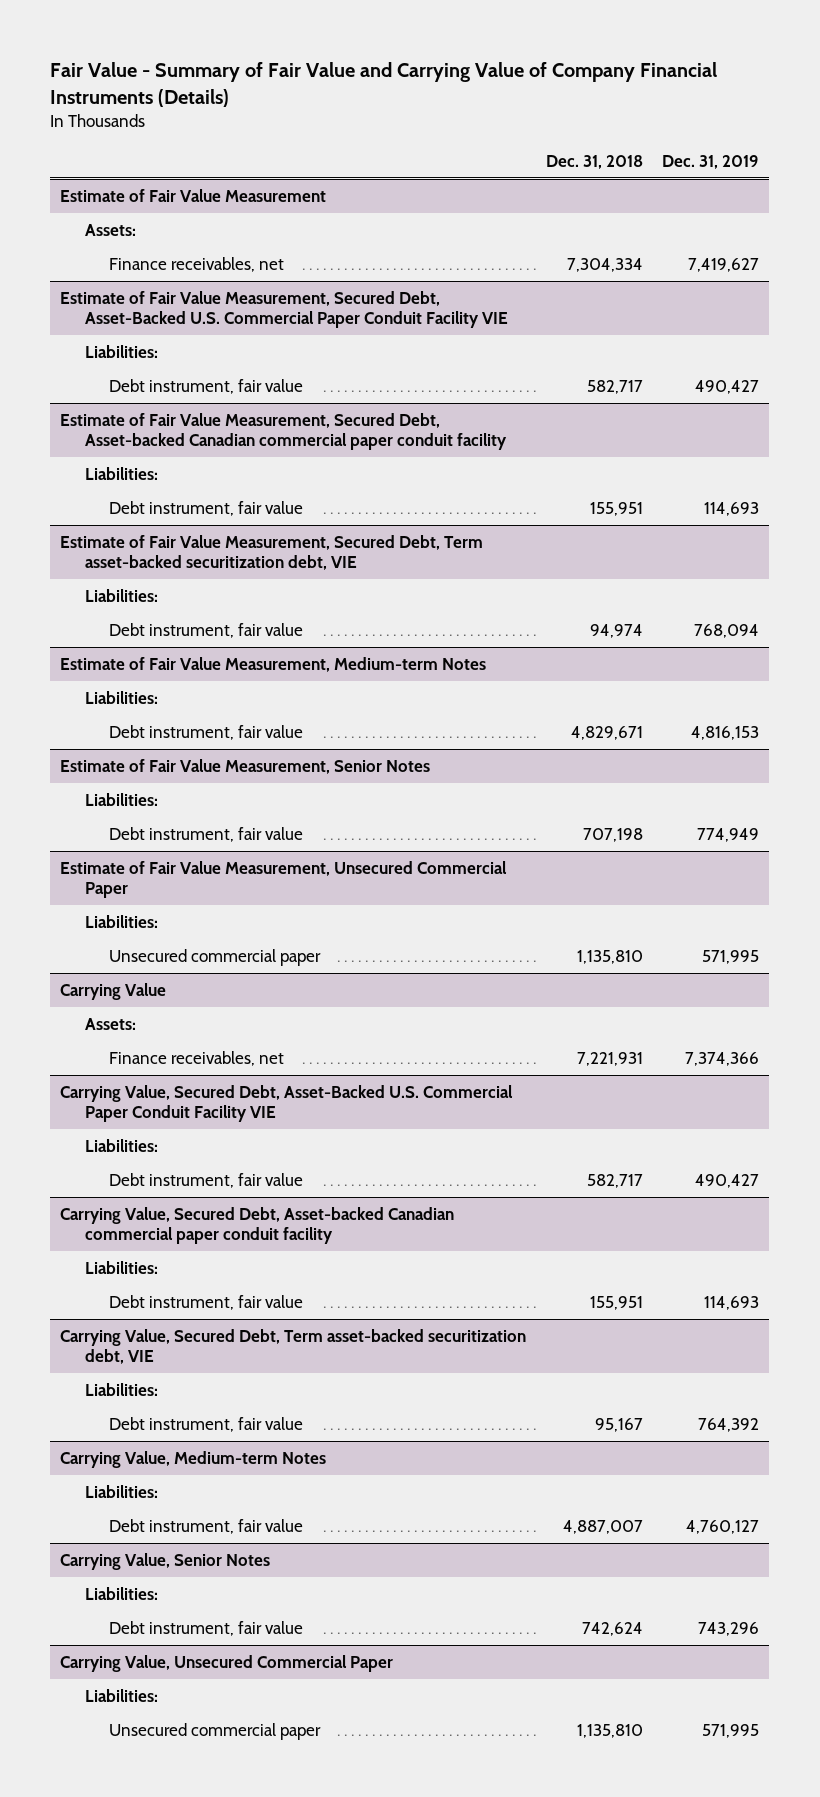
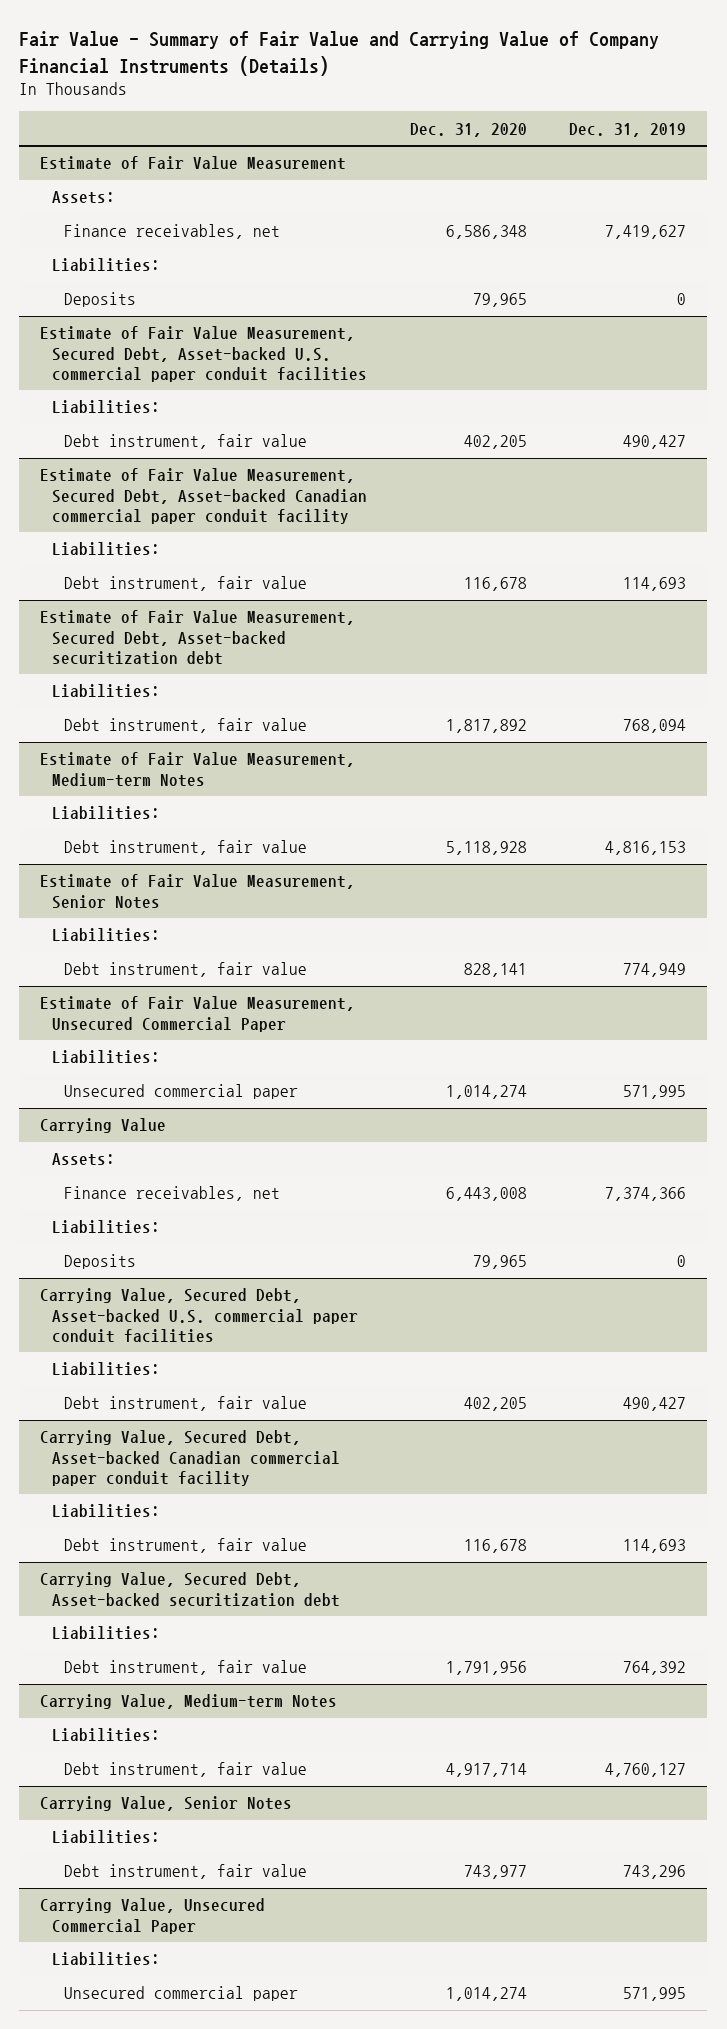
[545,154,643,169] Dec. 31, 2018 -> none
none -> [409,122,527,137] Dec. 31, 2020
[60,290,508,328] Estimate of Fair Value Measurement, Secured Debt, Asset-Backed U.S. Commercial Paper Conduit Facility VIE -> none
none -> [64,292,137,308] Deposits
none -> [40,326,368,382] Estimate of Fair Value Measurement, Secured Debt, Asset-backed U.S. commercial paper conduit facilities
none -> [52,400,161,415] Liabilities:
[60,534,484,570] Estimate of Fair Value Measurement, Secured Debt, Term asset-backed securitization debt, VIE -> [40,610,356,665] Estimate of Fair Value Measurement, Secured Debt, Asset-backed securitization debt
[60,1084,514,1122] Carrying Value, Secured Debt, Asset-Backed U.S. Commercial Paper Conduit Facility VIE -> none
none -> [64,1254,137,1270] Deposits
none -> [40,1288,359,1343] Carrying Value, Secured Debt, Asset-backed U.S. commercial paper conduit facilities
none -> [52,1362,161,1377] Liabilities:
[60,1328,527,1364] Carrying Value, Secured Debt, Term asset-backed securitization debt, VIE -> [40,1572,341,1607] Carrying Value, Secured Debt, Asset-backed securitization debt

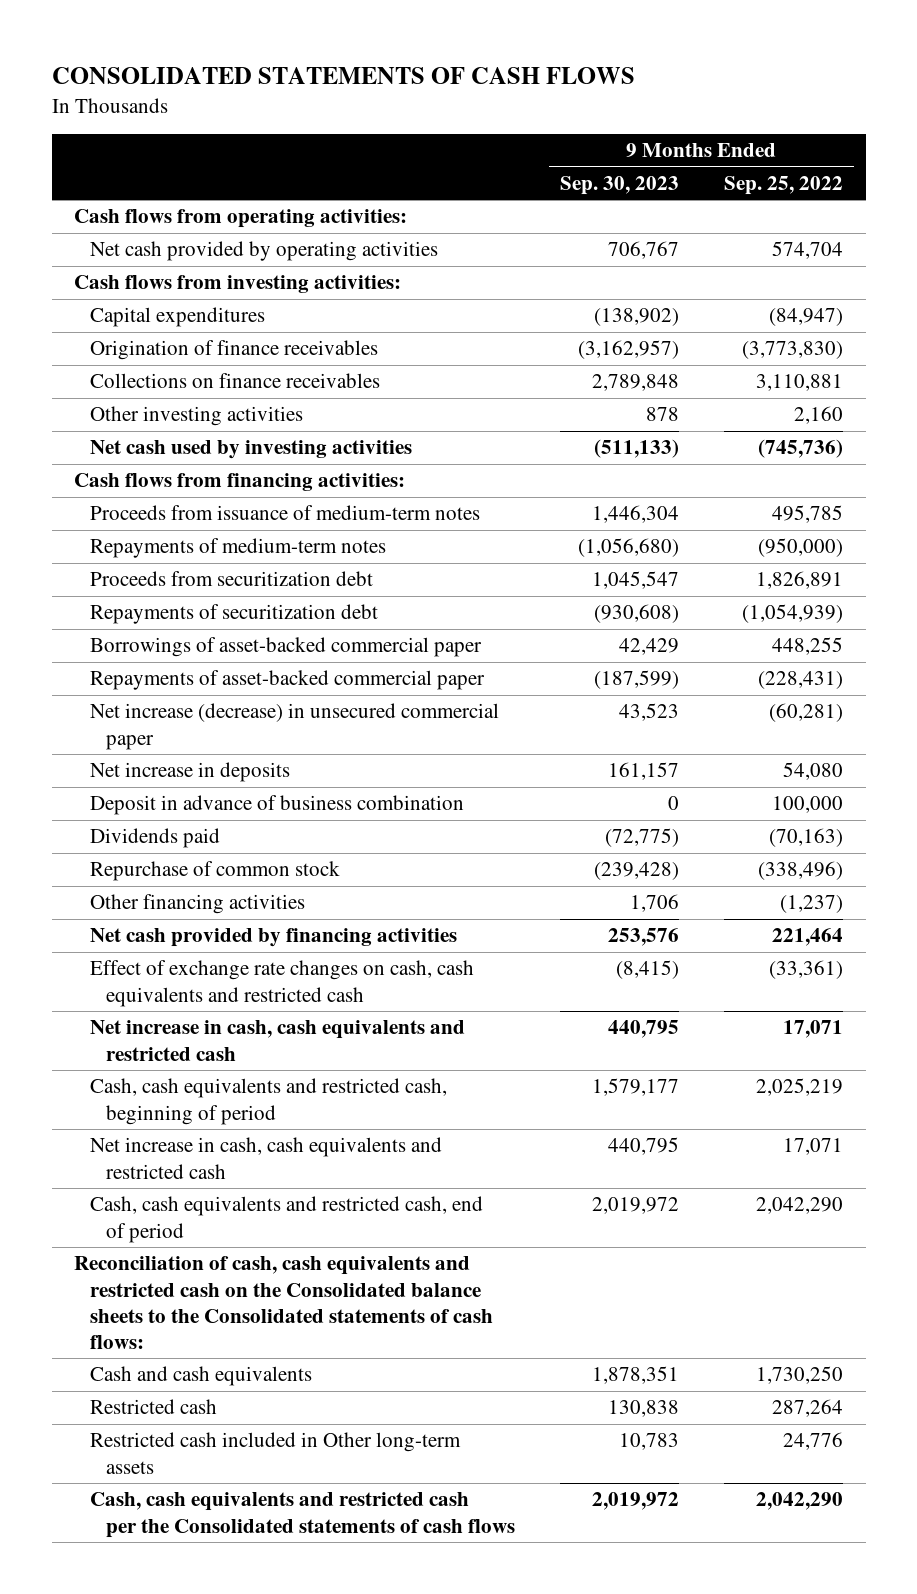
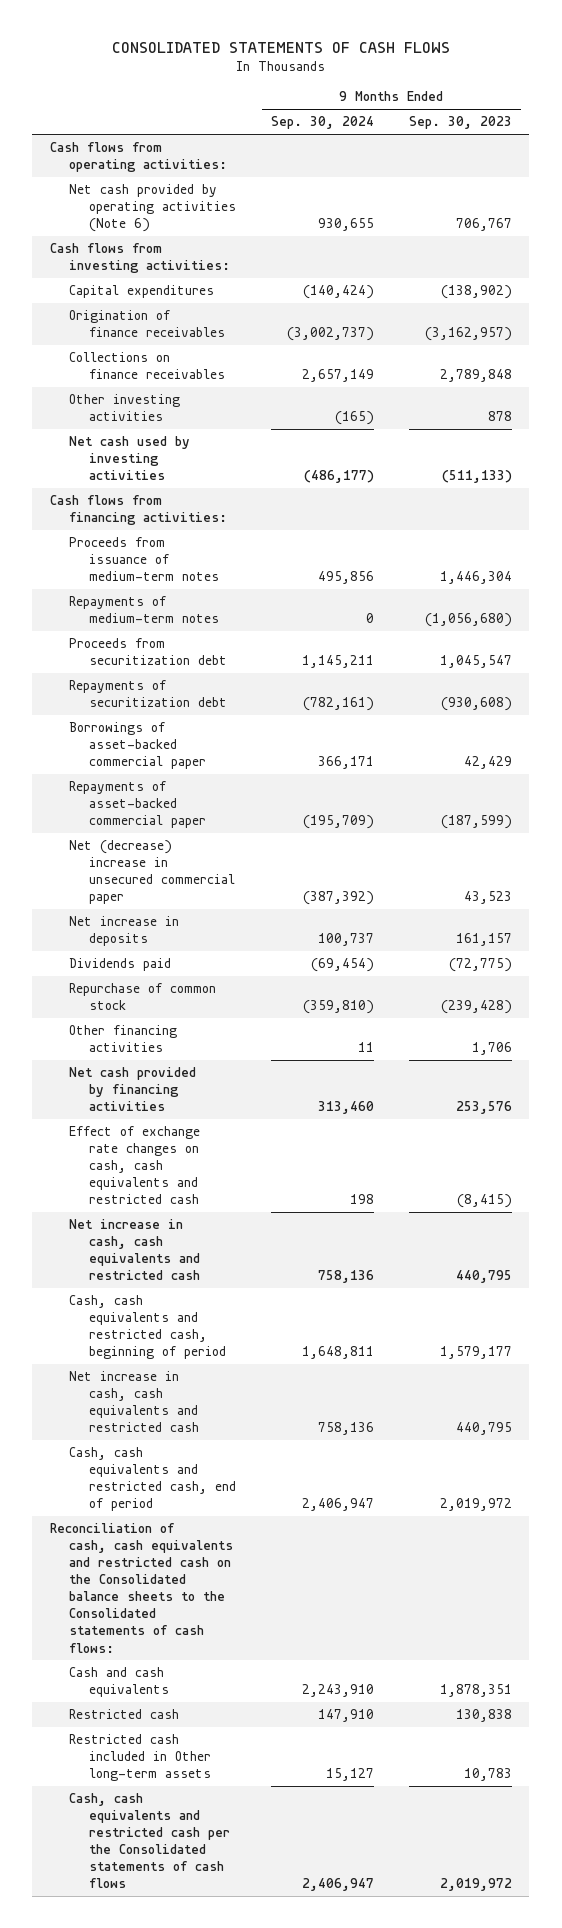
[723,175,843,195] Sep. 25, 2022 -> none
none -> [270,116,374,130] Sep. 30, 2024
[89,241,438,262] Net cash provided by operating activities -> [69,183,236,233] Net cash provided by operating activities (Note 6)
[89,703,499,750] Net increase (decrease) in unsecured commercial paper -> [69,839,235,905] Net (decrease) increase in unsecured commercial paper
[89,795,464,816] Deposit in advance of business combination -> none

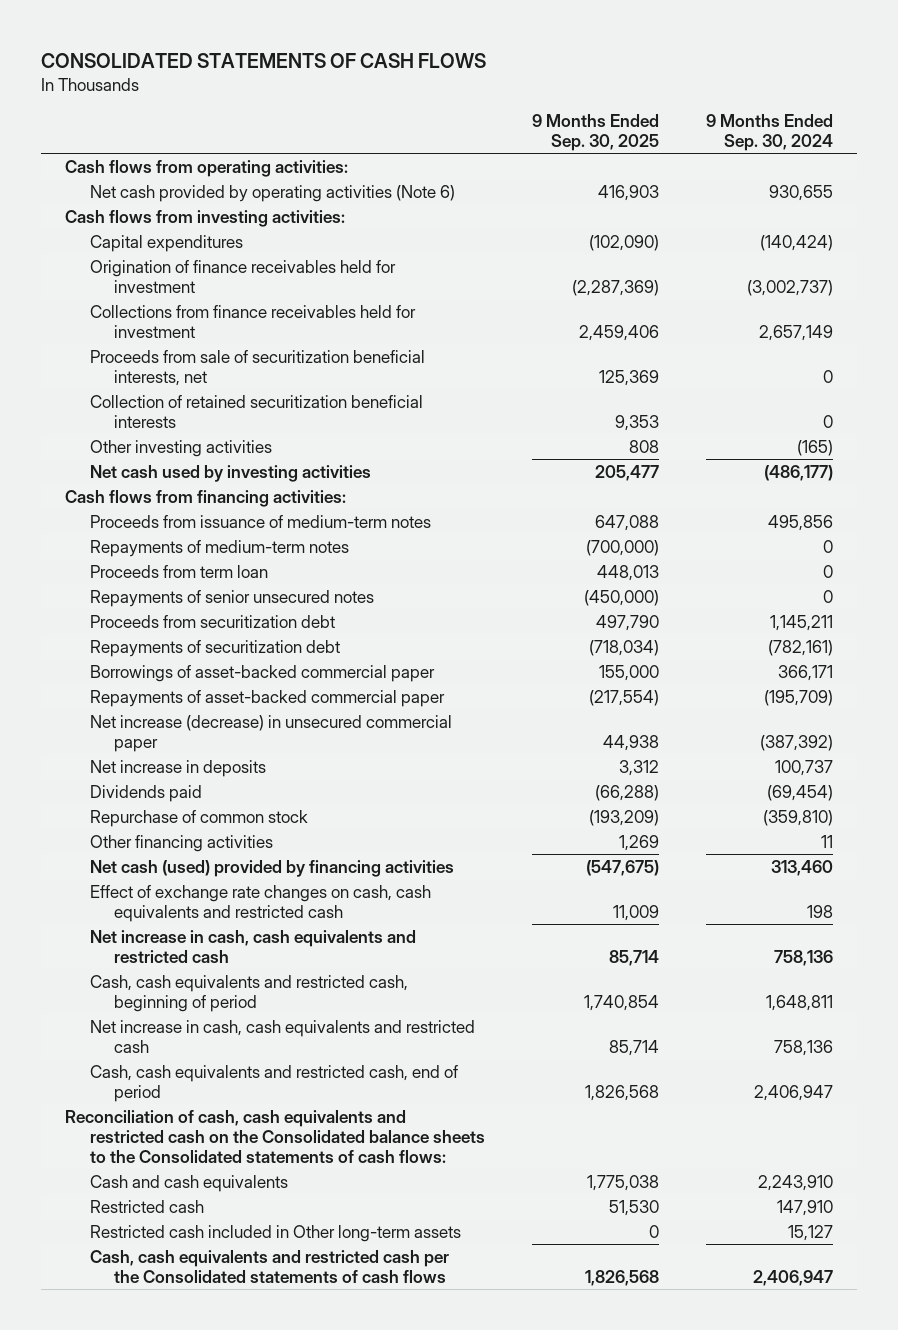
[408,116,512,130] Sep. 30, 2023 -> none
none -> [532,113,660,152] 9 Months Ended Sep. 30, 2025
[69,309,225,338] Origination of finance receivables -> [89,259,396,293] Origination of finance receivables held for investment
[69,351,225,380] Collections on finance receivables -> [89,304,416,338] Collections from finance receivables held for investment
none -> [89,349,425,386] Proceeds from sale of securitization beneficial interests, net
none -> [89,394,423,428] Collection of retained securitization beneficial interests
none -> [89,564,268,578] Proceeds from term loan
none -> [89,589,374,607] Repayments of senior unsecured notes
[69,839,235,905] Net (decrease) increase in unsecured commercial paper -> [89,714,452,752] Net increase (decrease) in unsecured commercial paper
[69,1066,197,1112] Net cash provided by financing activities -> [89,859,454,877] Net cash (used) provided by financing activities

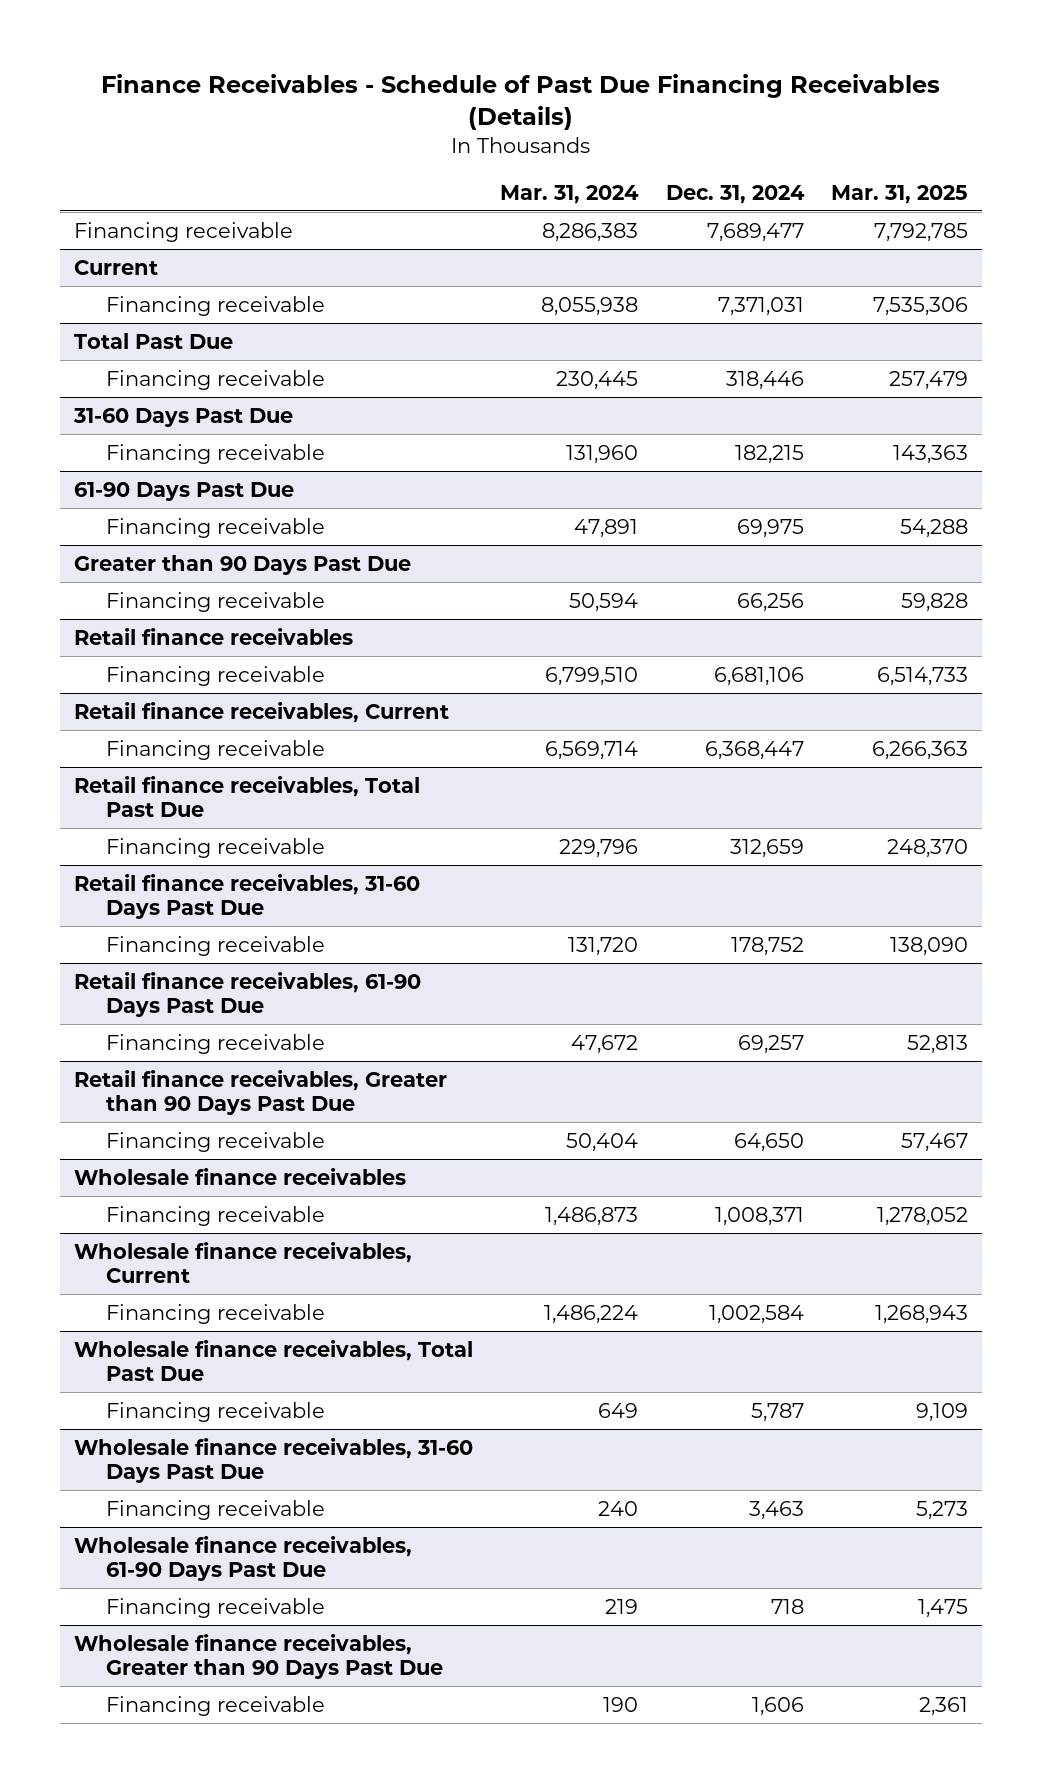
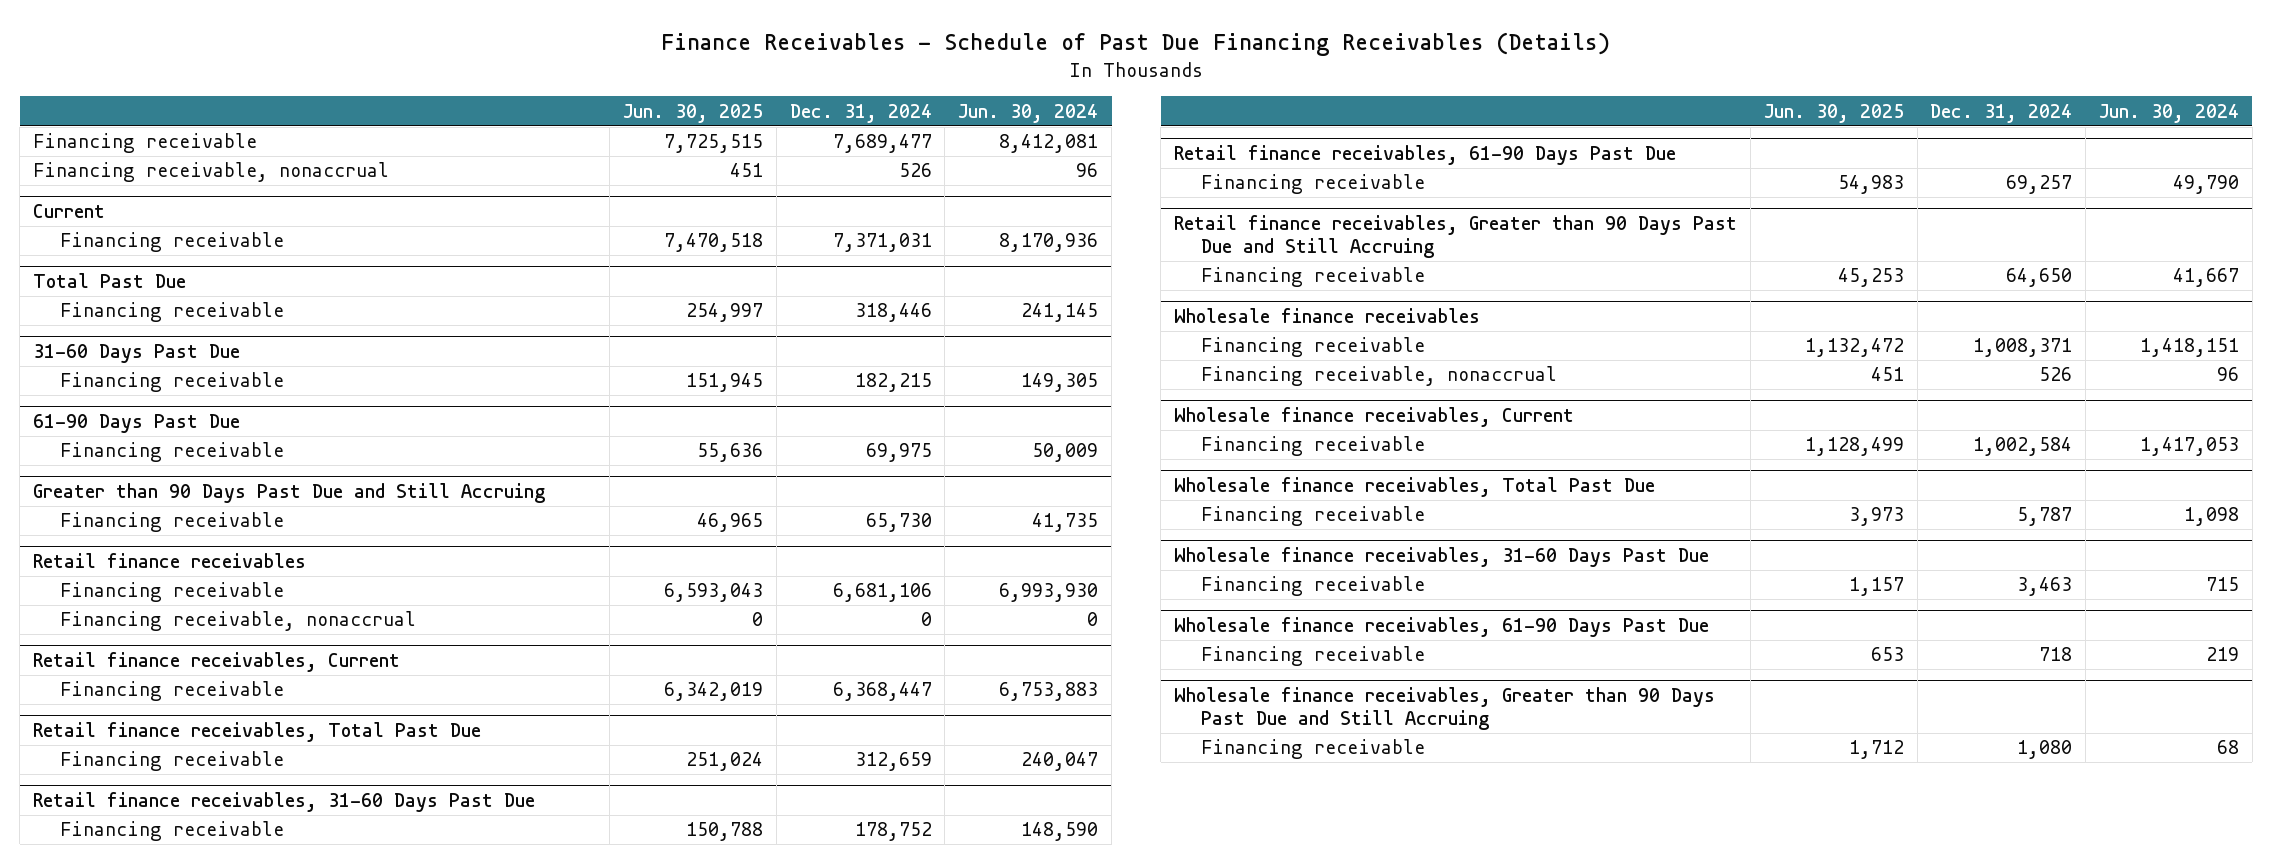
[500,184,640,204] Mar. 31, 2024 -> none
[831,184,969,204] Mar. 31, 2025 -> none
none -> [622,103,763,123] Jun. 30, 2025
none -> [958,103,1099,123] Jun. 30, 2024
none -> [33,162,390,183] Financing receivable, nonaccrual
[73,554,411,575] Greater than 90 Days Past Due -> [33,482,546,503] Greater than 90 Days Past Due and Still Accruing
[736,592,804,612] 66,256 -> [865,513,932,533] 65,730
none -> [59,611,416,632] Financing receivable, nonaccrual
[73,1069,447,1116] Retail finance receivables, Greater than 90 Days Past Due -> [1173,214,1737,258] Retail finance receivables, Greater than 90 Days Past Due and Still Accruing
none -> [1200,366,1557,387] Financing receivable, nonaccrual
[73,1633,444,1680] Wholesale finance receivables, Greater than 90 Days Past Due -> [1173,686,1715,730] Wholesale finance receivables, Greater than 90 Days Past Due and Still Accruing
[751,1696,804,1716] 1,606 -> [2017,740,2073,760] 1,080

